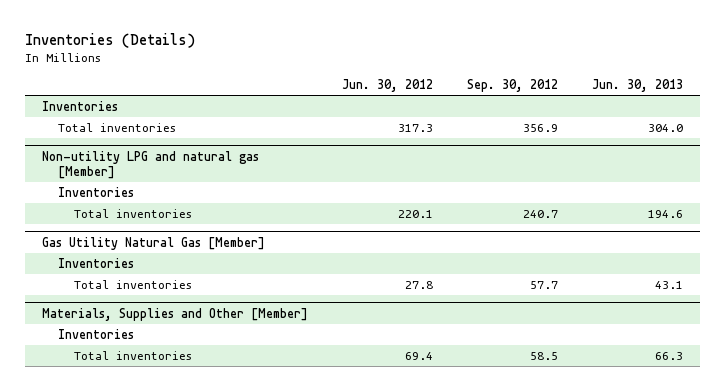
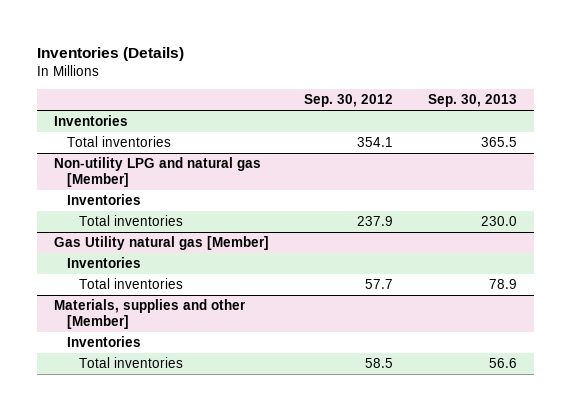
[341,79,433,93] Jun. 30, 2012 -> none
[591,79,683,93] Jun. 30, 2013 -> none
none -> [427,94,517,108] Sep. 30, 2013
[522,123,558,132] 356.9 -> [357,137,394,148] 354.1
[522,209,558,218] 240.7 -> [357,216,394,227] 237.9
[41,236,265,250] Gas Utility Natural Gas [Member] -> [54,236,270,251] Gas Utility natural gas [Member]
[41,307,308,321] Materials, Supplies and Other [Member] -> [54,299,247,330] Materials, supplies and other [Member]

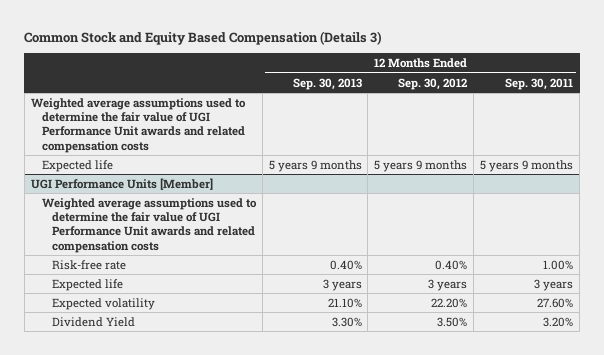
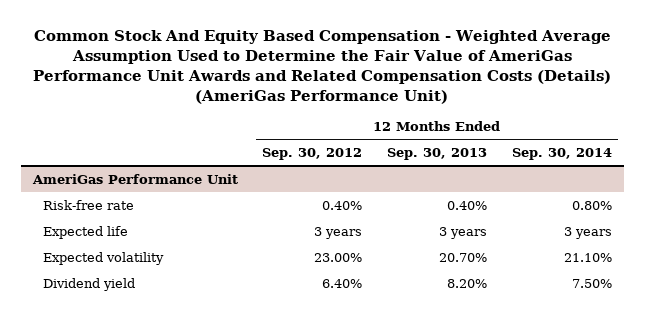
[24,31,383,46] Common Stock and Equity Based Compensation (Details 3) -> [33,29,612,104] Common Stock And Equity Based Compensation - Weighted Average Assumption Used to Determine the Fair Value of AmeriGas Performance Unit Awards and Related Compensation Costs (Details) (AmeriGas Performance Unit)
[505,77,574,90] Sep. 30, 2011 -> none
none -> [511,147,612,160] Sep. 30, 2014
[30,97,246,153] Weighted average assumptions used to determine the fair value of UGI Performance Unit awards and related compensation costs -> none
[41,159,113,172] Expected life -> none
[30,177,213,190] UGI Performance Units [Member] -> none
[41,197,257,253] Weighted average assumptions used to determine the fair value of UGI Performance Unit awards and related compensation costs -> none
none -> [31,173,238,184] AmeriGas Performance Unit
[327,297,362,308] 21.10% -> [439,252,488,262] 20.70%
[431,297,468,308] 22.20% -> [314,252,363,262] 23.00%
[52,316,136,327] Dividend Yield -> [42,277,135,291] Dividend yield
[331,316,362,327] 3.30% -> [447,278,488,288] 8.20%
[437,316,468,327] 3.50% -> [322,278,363,288] 6.40%

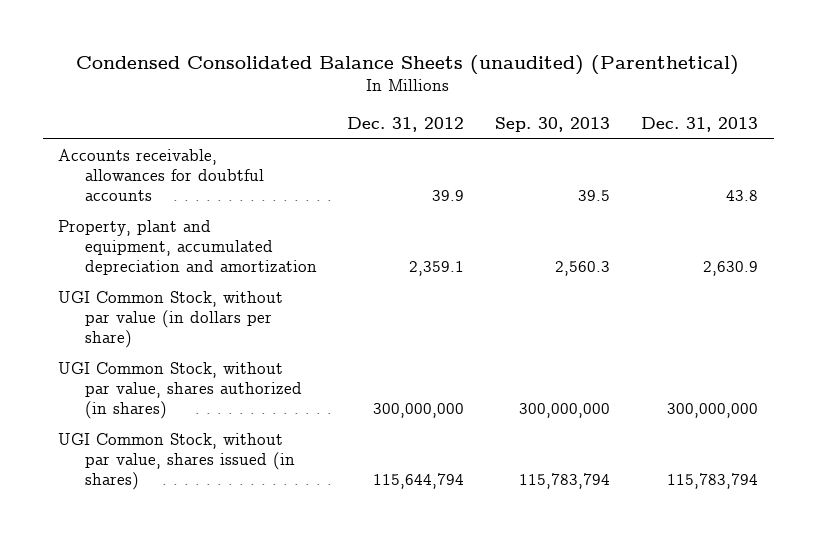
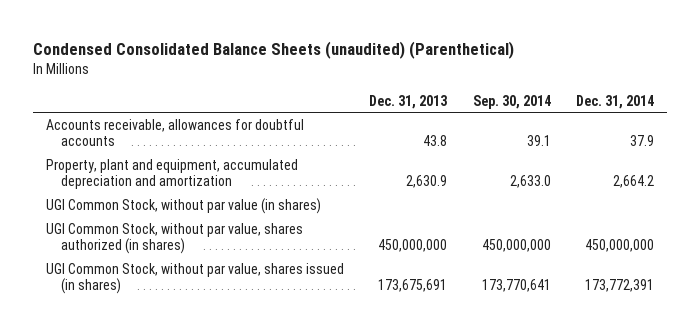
[347,116,465,132] Dec. 31, 2012 -> none
[495,116,611,132] Sep. 30, 2013 -> none
none -> [472,94,551,109] Sep. 30, 2014
none -> [575,94,654,109] Dec. 31, 2014
[58,291,284,349] UGI Common Stock, without par value (in dollars per share) -> [45,198,321,215] UGI Common Stock, without par value (in shares)
[667,403,759,419] 300,000,000 -> [378,239,448,253] 450,000,000
[667,473,759,490] 115,783,794 -> [378,279,448,293] 173,675,691

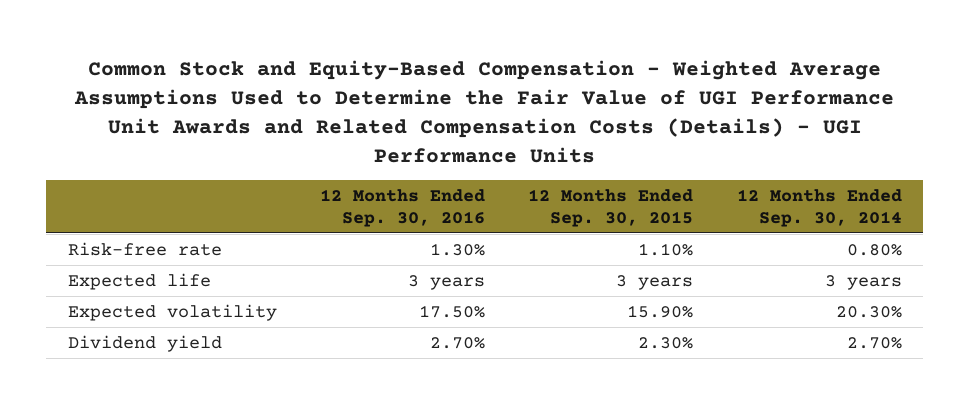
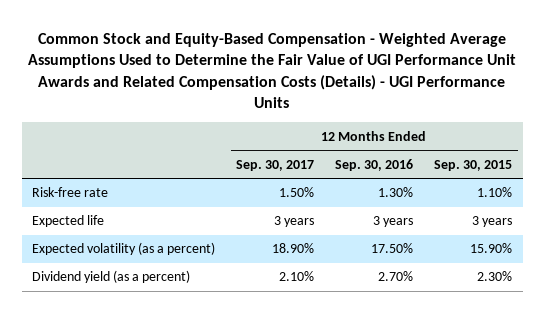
[736,189,902,227] 12 Months Ended Sep. 30, 2014 -> none
none -> [236,159,315,171] Sep. 30, 2017
[68,303,278,321] Expected volatility -> [32,242,216,256] Expected volatility (as a percent)
[68,334,223,352] Dividend yield -> [32,270,191,284] Dividend yield (as a percent)

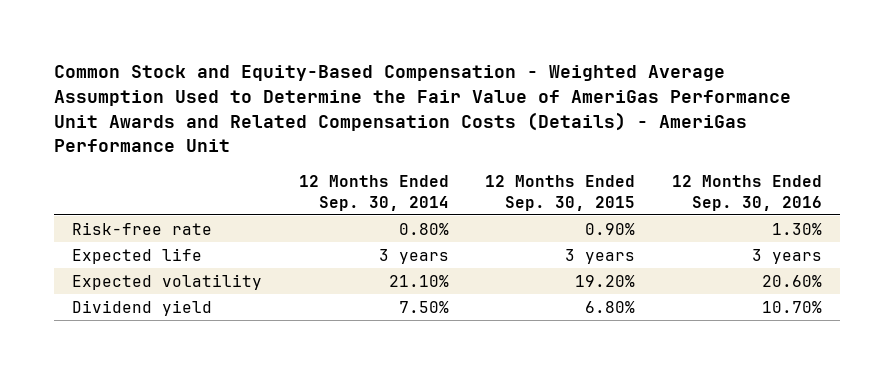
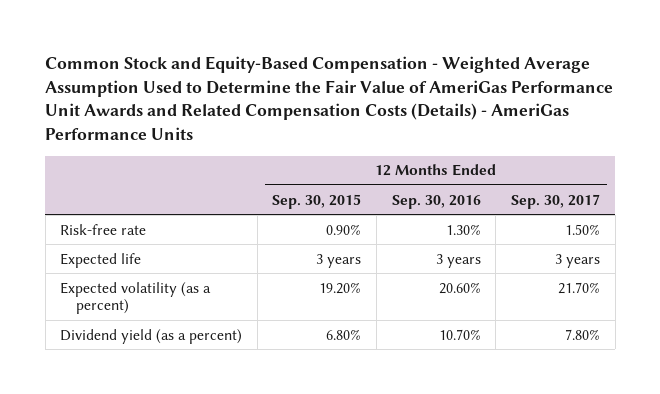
[53,65,791,153] Common Stock and Equity-Based Compensation - Weighted Average Assumption Used to Determine the Fair Value of AmeriGas Performance Unit Awards and Related Compensation Costs (Details) - AmeriGas Performance Unit -> [45,55,614,141] Common Stock and Equity-Based Compensation - Weighted Average Assumption Used to Determine the Fair Value of AmeriGas Performance Unit Awards and Related Compensation Costs (Details) - AmeriGas Performance Units
[298,175,449,211] 12 Months Ended Sep. 30, 2014 -> none
none -> [510,193,600,209] Sep. 30, 2017
[72,273,263,290] Expected volatility -> [60,281,212,315] Expected volatility (as a percent)
[72,299,213,316] Dividend yield -> [60,328,243,344] Dividend yield (as a percent)

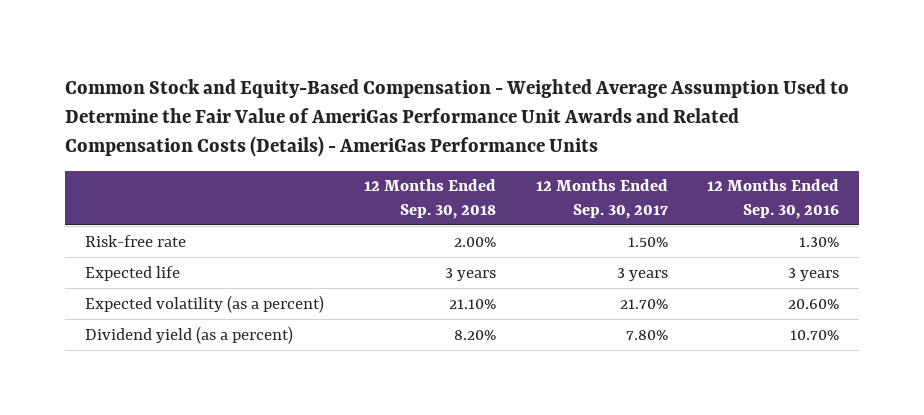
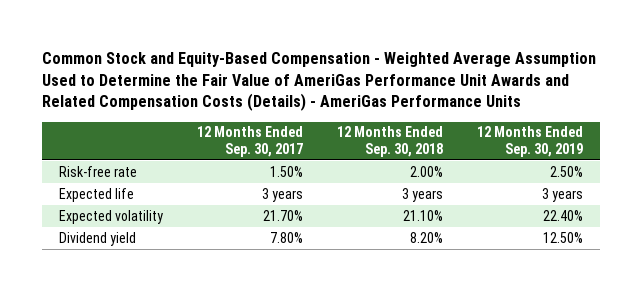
[707,179,840,219] 12 Months Ended Sep. 30, 2016 -> none
none -> [477,126,584,157] 12 Months Ended Sep. 30, 2019
[84,294,324,313] Expected volatility (as a percent) -> [59,209,164,224] Expected volatility
[84,325,293,344] Dividend yield (as a percent) -> [59,231,137,246] Dividend yield

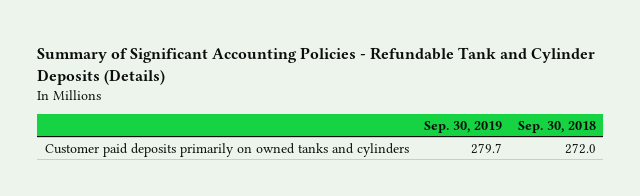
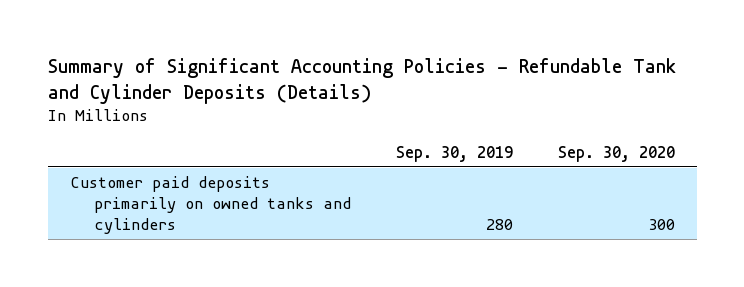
[517,120,596,133] Sep. 30, 2018 -> none
none -> [557,146,675,163] Sep. 30, 2020
[471,142,503,154] 279.7 -> [485,218,513,230] 280

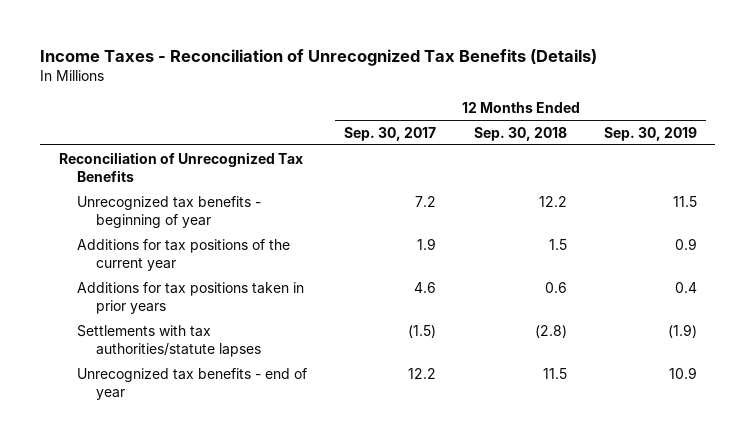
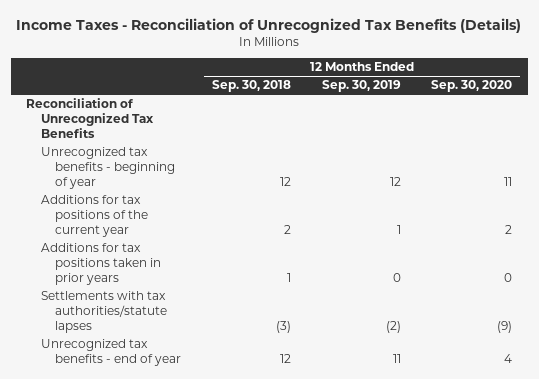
[344,126,437,141] Sep. 30, 2017 -> none
none -> [431,80,513,93] Sep. 30, 2020
[538,195,567,207] 12.2 -> [279,177,291,187] 12
[672,195,697,207] 11.5 -> [389,177,401,187] 12
[548,238,567,250] 1.5 -> [283,225,291,235] 2
[674,237,697,250] 0.9 -> [396,225,401,235] 1
[544,281,567,293] 0.6 -> [286,273,291,283] 1
[674,281,697,293] 0.4 -> [392,273,401,283] 0
[534,324,567,338] (2.8) -> [275,321,291,334] (3)
[667,323,697,338] (1.9) -> [385,321,401,334] (2)
[542,367,567,379] 11.5 -> [279,354,291,364] 12
[668,366,697,379] 10.9 -> [392,354,401,364] 11

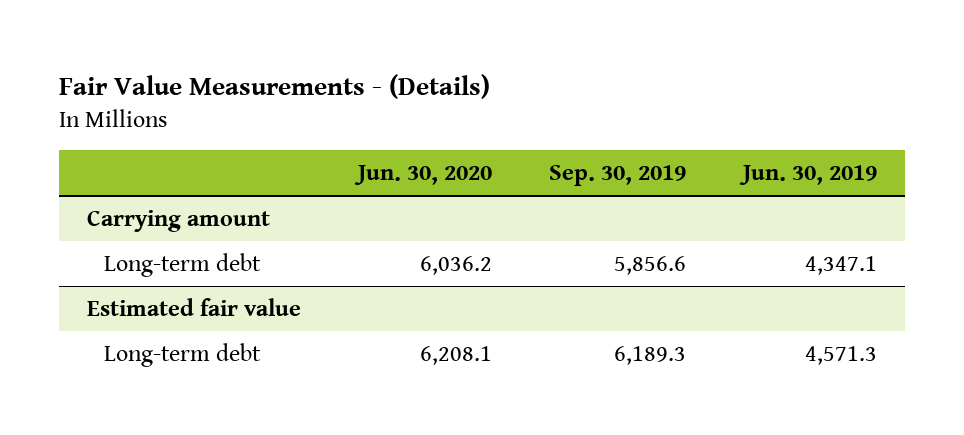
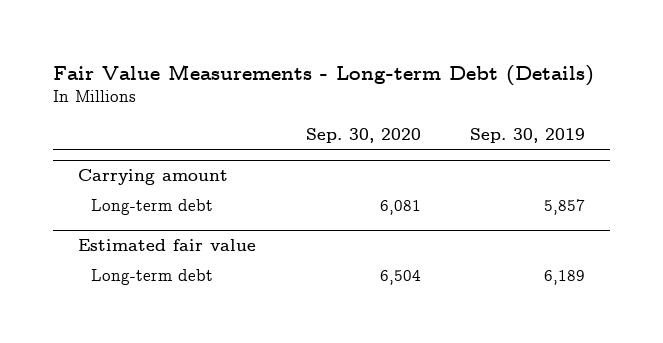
[58,74,490,100] Fair Value Measurements - (Details) -> [53,63,595,86] Fair Value Measurements - Long-term Debt (Details)
[354,165,493,186] Jun. 30, 2020 -> none
[738,165,877,186] Jun. 30, 2019 -> none
none -> [305,128,421,144] Sep. 30, 2020
[613,255,686,275] 5,856.6 -> [543,198,585,215] 5,857
[613,345,686,365] 6,189.3 -> [543,269,585,285] 6,189

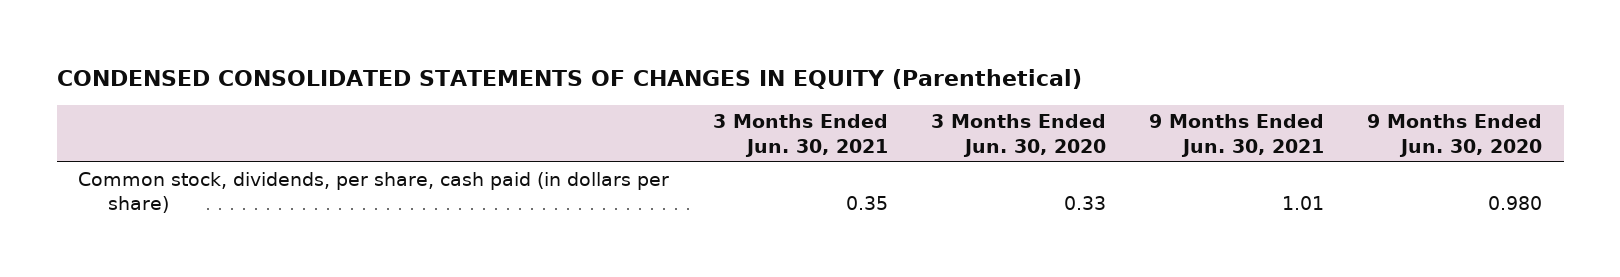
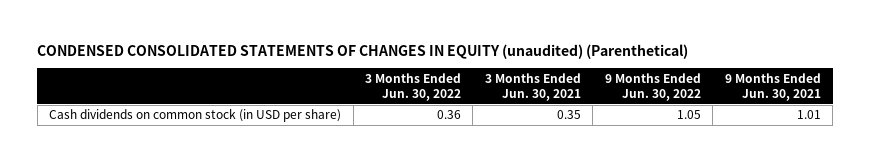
[56,69,1082,90] CONDENSED CONSOLIDATED STATEMENTS OF CHANGES IN EQUITY (Parenthetical) -> [37,44,689,60] CONDENSED CONSOLIDATED STATEMENTS OF CHANGES IN EQUITY (unaudited) (Parenthetical)
[930,114,1106,157] 3 Months Ended Jun. 30, 2020 -> none
[1367,114,1543,157] 9 Months Ended Jun. 30, 2020 -> none
none -> [365,72,462,102] 3 Months Ended Jun. 30, 2022
none -> [604,72,701,102] 9 Months Ended Jun. 30, 2022
[78,172,670,214] Common stock, dividends, per share, cash paid (in dollars per share) -> [49,108,342,123] Cash dividends on common stock (in USD per share)

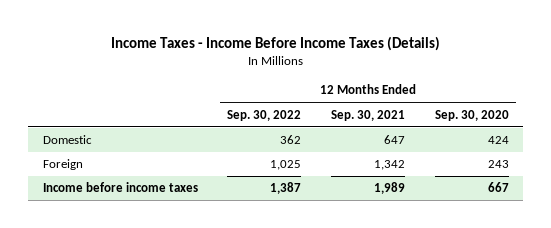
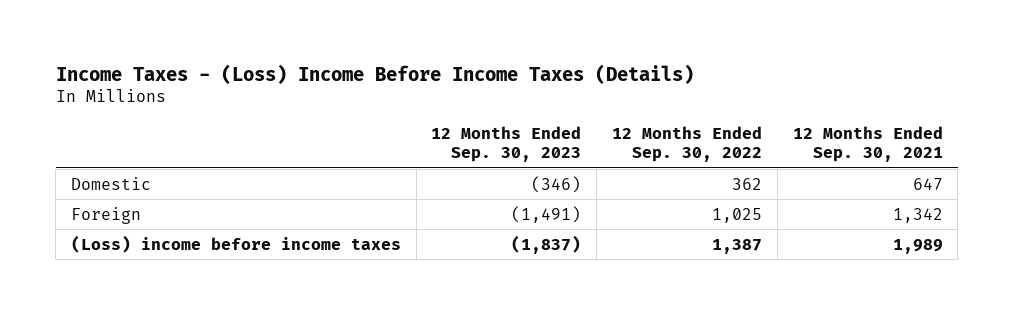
[110,35,440,51] Income Taxes - Income Before Income Taxes (Details) -> [55,63,694,84] Income Taxes - (Loss) Income Before Income Taxes (Details)
[434,109,509,121] Sep. 30, 2020 -> none
none -> [431,126,582,163] 12 Months Ended Sep. 30, 2023
[42,182,198,193] Income before income taxes -> [70,234,401,253] (Loss) income before income taxes

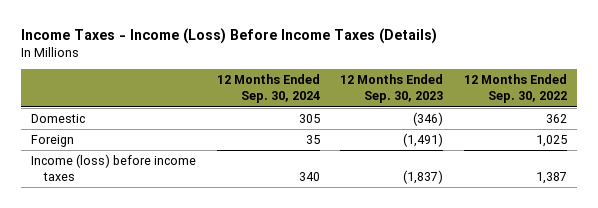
[55,63,694,84] Income Taxes - (Loss) Income Before Income Taxes (Details) -> [21,28,438,45] Income Taxes - Income (Loss) Before Income Taxes (Details)
[792,126,943,163] 12 Months Ended Sep. 30, 2021 -> none
none -> [216,74,320,104] 12 Months Ended Sep. 30, 2024
[70,234,401,253] (Loss) income before income taxes -> [31,154,197,182] Income (loss) before income taxes

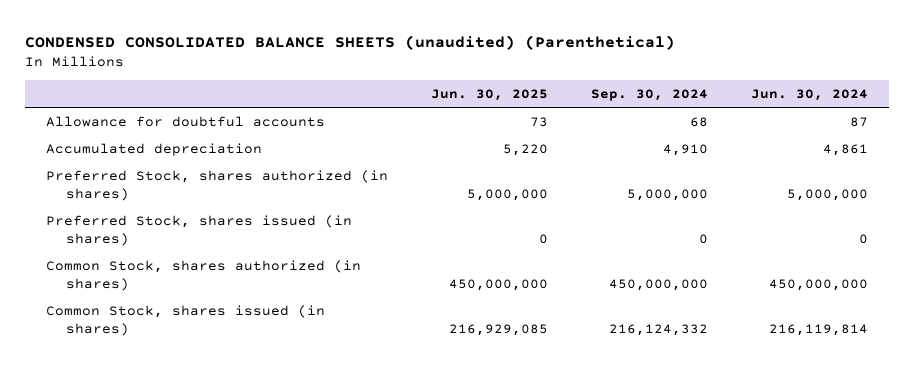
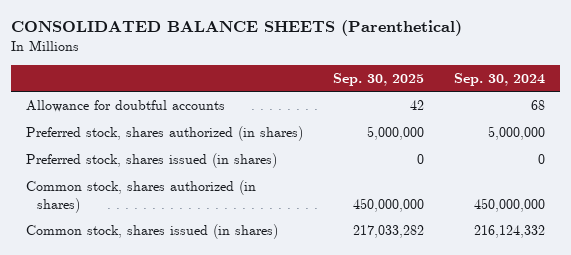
[24,34,675,50] CONDENSED CONSOLIDATED BALANCE SHEETS (unaudited) (Parenthetical) -> [11,20,463,37] CONSOLIDATED BALANCE SHEETS (Parenthetical)
[430,89,548,102] Jun. 30, 2025 -> none
[750,89,868,102] Jun. 30, 2024 -> none
none -> [333,72,425,86] Sep. 30, 2025
[46,142,263,156] Accumulated depreciation -> none
[46,169,389,202] Preferred Stock, shares authorized (in shares) -> [26,126,304,142] Preferred stock, shares authorized (in shares)
[46,214,353,247] Preferred Stock, shares issued (in shares) -> [26,153,278,169] Preferred stock, shares issued (in shares)
[46,259,362,292] Common Stock, shares authorized (in shares) -> [26,180,257,213] Common stock, shares authorized (in shares)
[46,304,326,337] Common Stock, shares issued (in shares) -> [26,224,279,240] Common stock, shares issued (in shares)

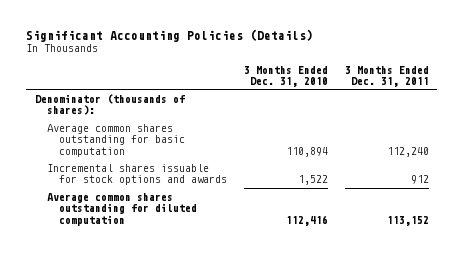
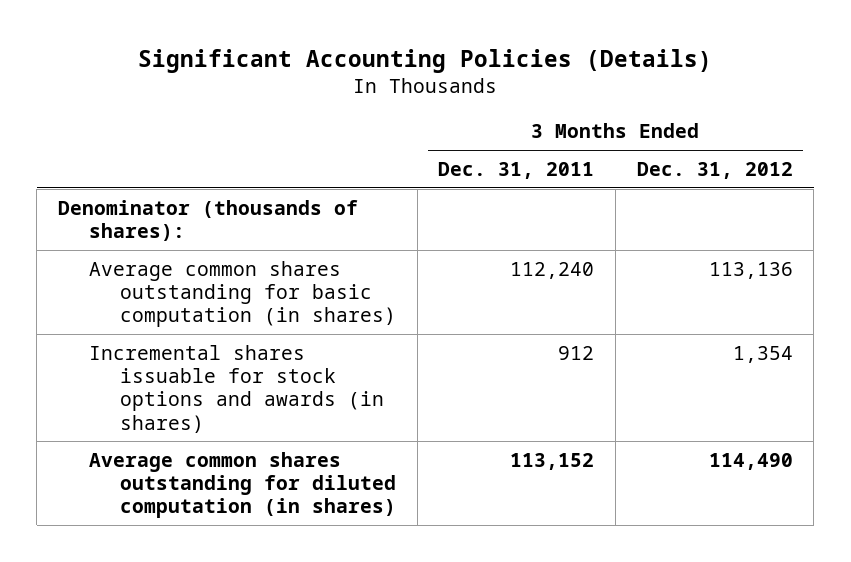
[244,65,329,88] 3 Months Ended Dec. 31, 2010 -> none
none -> [636,161,793,179] Dec. 31, 2012
[46,123,186,157] Average common shares outstanding for basic computation -> [88,260,396,328] Average common shares outstanding for basic computation (in shares)
[46,163,228,186] Incremental shares issuable for stock options and awards -> [88,344,384,433] Incremental shares issuable for stock options and awards (in shares)
[46,192,198,226] Average common shares outstanding for diluted computation -> [88,451,396,519] Average common shares outstanding for diluted computation (in shares)

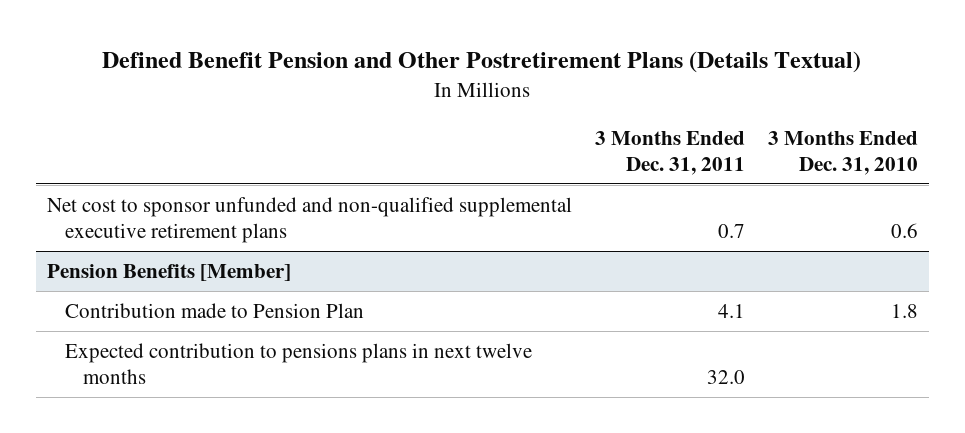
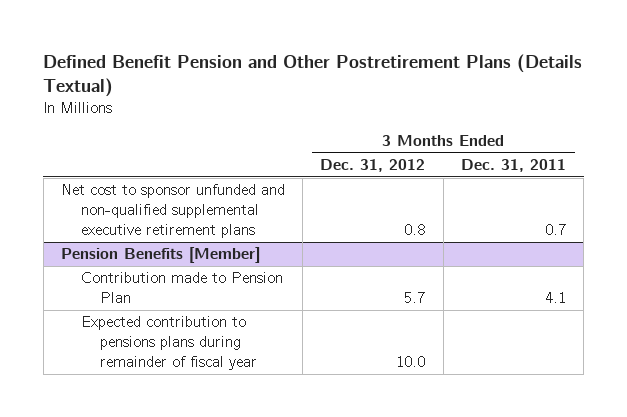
[767,130,918,175] 3 Months Ended Dec. 31, 2010 -> none
none -> [320,159,426,173] Dec. 31, 2012
[65,343,533,385] Expected contribution to pensions plans in next twelve months -> none
none -> [80,316,258,371] Expected contribution to pensions plans during remainder of fiscal year

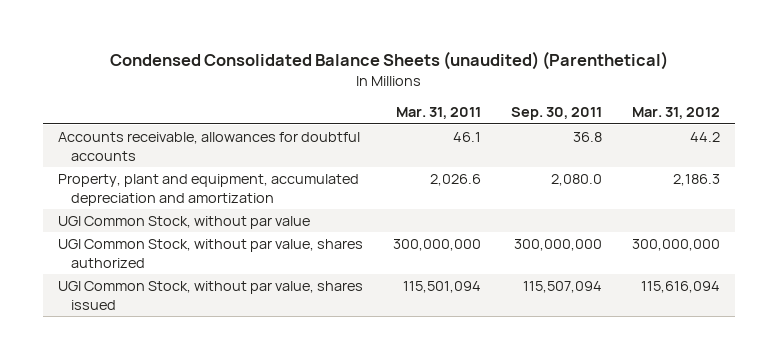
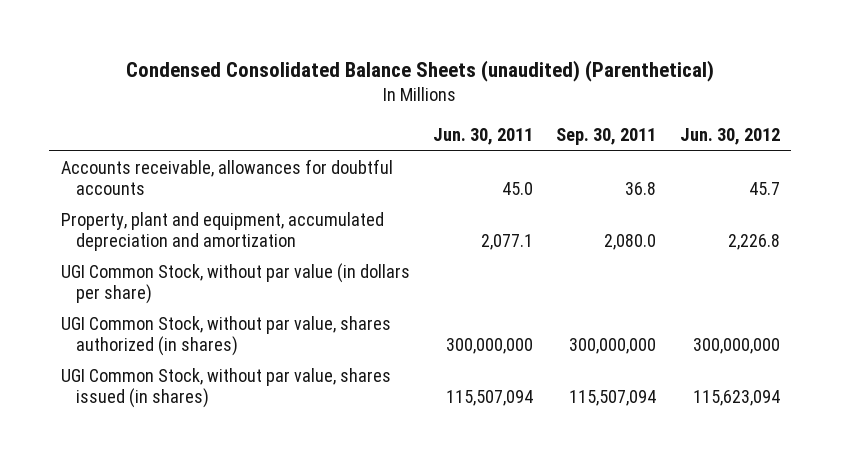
[396,107,482,120] Mar. 31, 2011 -> none
[632,107,721,120] Mar. 31, 2012 -> none
none -> [433,128,534,146] Jun. 30, 2011
none -> [679,128,780,146] Jun. 30, 2012
[58,215,311,229] UGI Common Stock, without par value -> [61,263,411,304] UGI Common Stock, without par value (in dollars per share)
[58,238,364,268] UGI Common Stock, without par value, shares authorized -> [61,316,392,356] UGI Common Stock, without par value, shares authorized (in shares)
[58,280,364,310] UGI Common Stock, without par value, shares issued -> [61,368,392,408] UGI Common Stock, without par value, shares issued (in shares)

